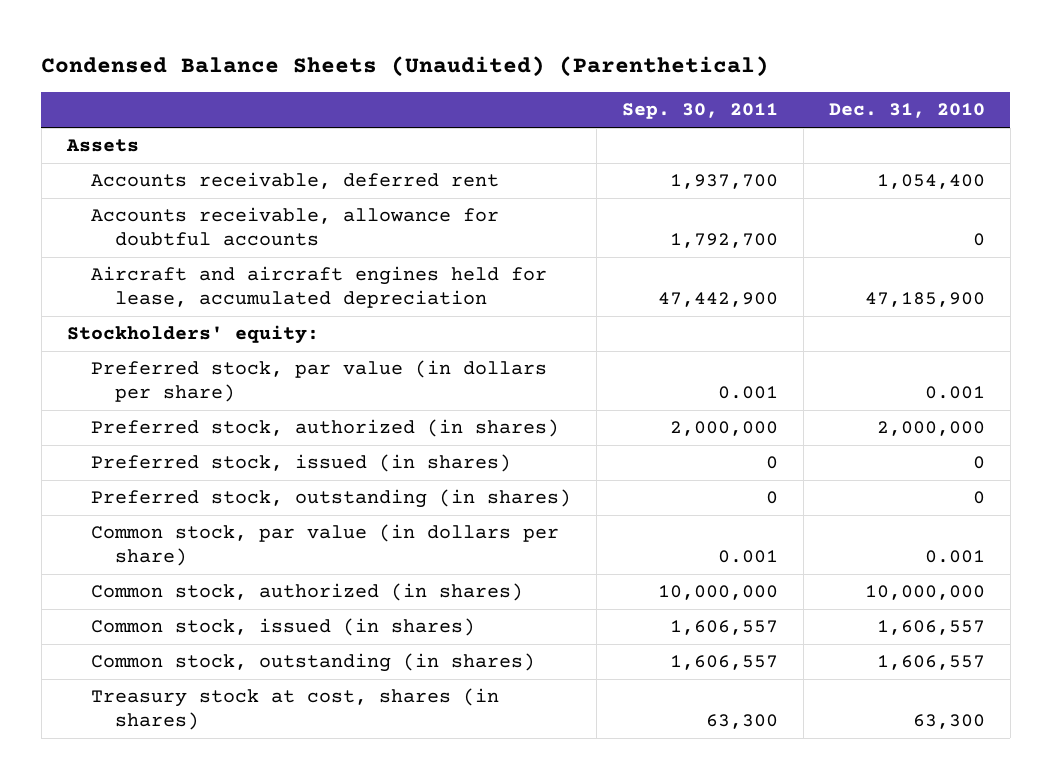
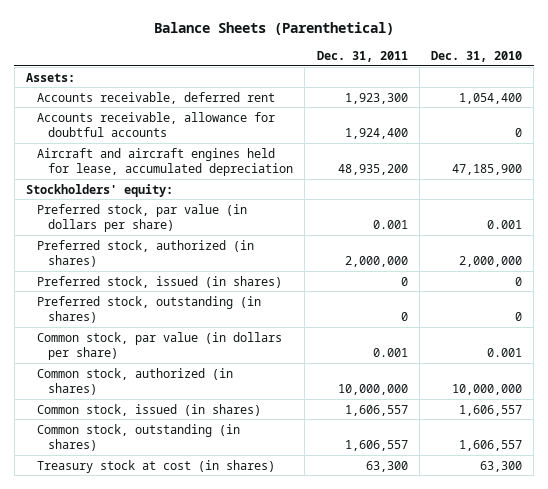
[41,56,770,78] Condensed Balance Sheets (Unaudited) (Parenthetical) -> [154,22,395,36] Balance Sheets (Parenthetical)
[621,103,778,120] Sep. 30, 2011 -> none
none -> [316,51,408,63] Dec. 31, 2011
[65,139,139,153] Assets -> [26,72,76,82] Assets:
[90,688,499,731] Treasury stock at cost, shares (in shares) -> [37,459,276,473] Treasury stock at cost (in shares)

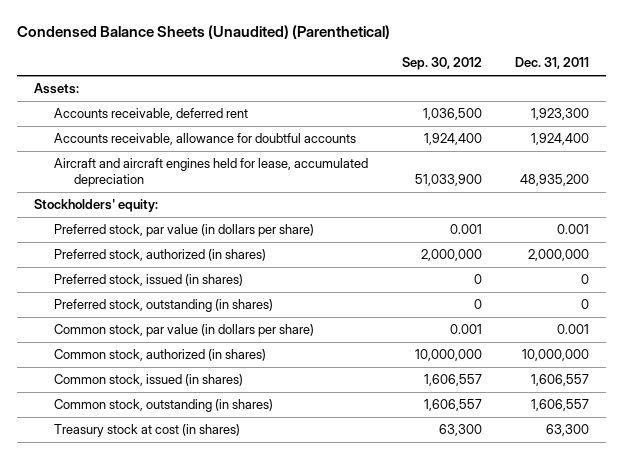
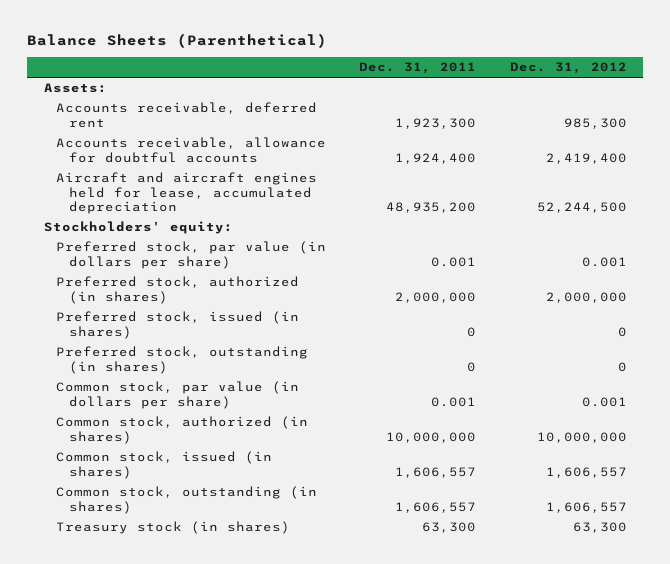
[16,24,390,39] Condensed Balance Sheets (Unaudited) (Parenthetical) -> [26,33,327,49] Balance Sheets (Parenthetical)
[401,57,482,71] Sep. 30, 2012 -> none
none -> [509,62,627,75] Dec. 31, 2012
[53,424,240,438] Treasury stock at cost (in shares) -> [56,521,291,535] Treasury stock (in shares)

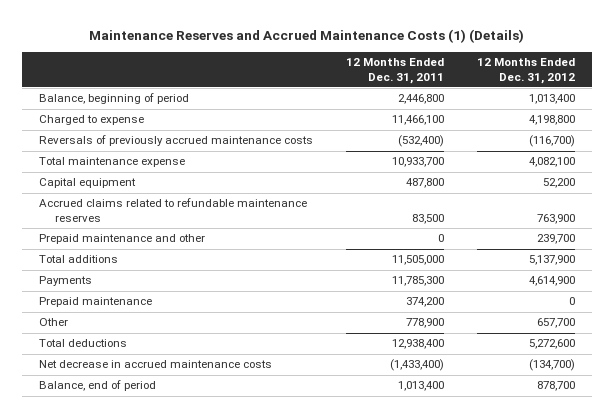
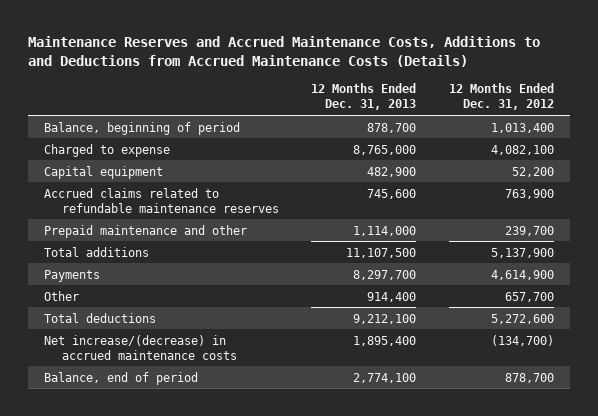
[89,29,525,44] Maintenance Reserves and Accrued Maintenance Costs (1) (Details) -> [28,36,541,67] Maintenance Reserves and Accrued Maintenance Costs, Additions to and Deductions from Accrued Maintenance Costs (Details)
[346,58,445,84] 12 Months Ended Dec. 31, 2011 -> none
none -> [311,83,417,111] 12 Months Ended Dec. 31, 2013
[38,135,313,147] Reversals of previously accrued maintenance costs -> none
[38,157,185,168] Total maintenance expense -> none
[529,115,576,126] 4,198,800 -> [490,144,554,155] 4,082,100
[38,297,152,308] Prepaid maintenance -> none
[38,360,272,369] Net decrease in accrued maintenance costs -> [44,334,238,360] Net increase/(decrease) in accrued maintenance costs

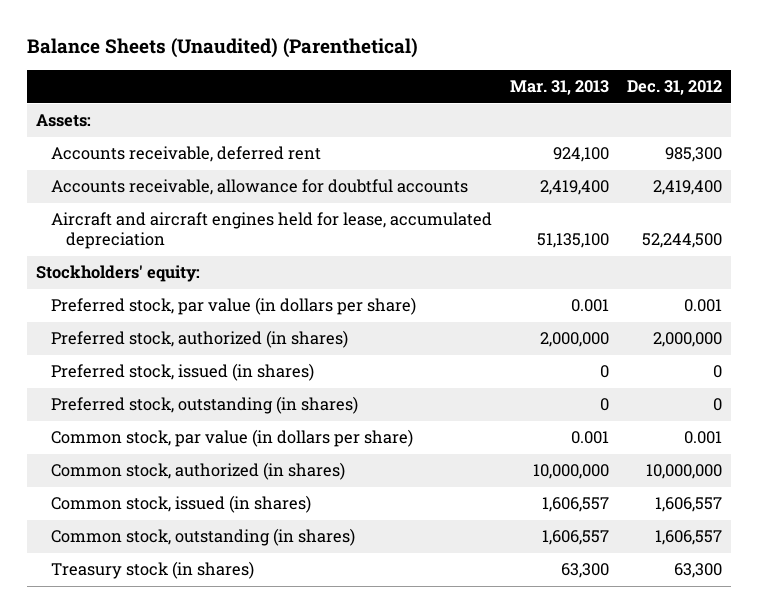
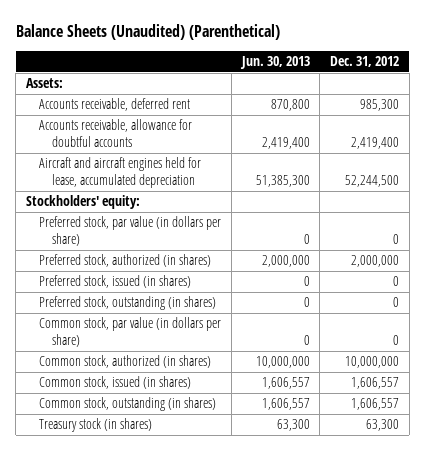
[510,80,610,96] Mar. 31, 2013 -> none
none -> [239,56,310,70] Jun. 30, 2013
[683,299,722,313] 0.001 -> [393,234,400,245] 0
[683,431,722,445] 0.001 -> [393,335,400,346] 0

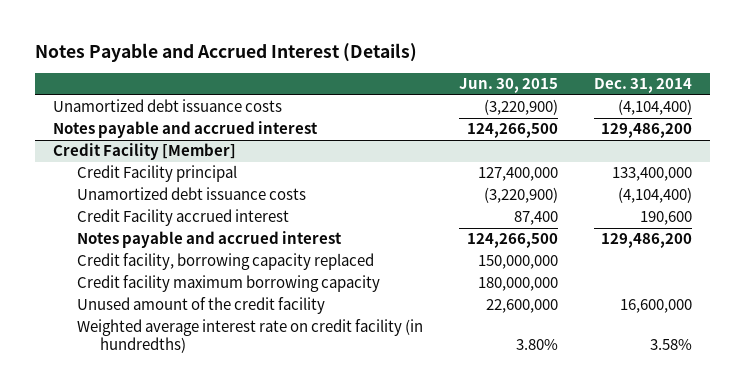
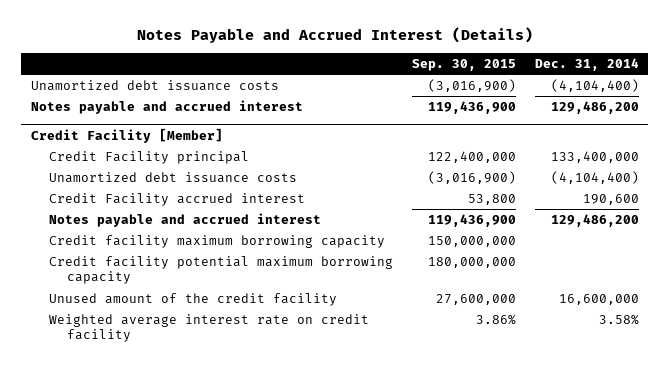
[458,78,558,94] Jun. 30, 2015 -> none
none -> [411,59,516,72] Sep. 30, 2015
[76,253,374,271] Credit facility, borrowing capacity replaced -> none
none -> [48,256,393,285] Credit facility potential maximum borrowing capacity
[76,319,423,353] Weighted average interest rate on credit facility (in hundredths) -> [48,314,369,343] Weighted average interest rate on credit facility

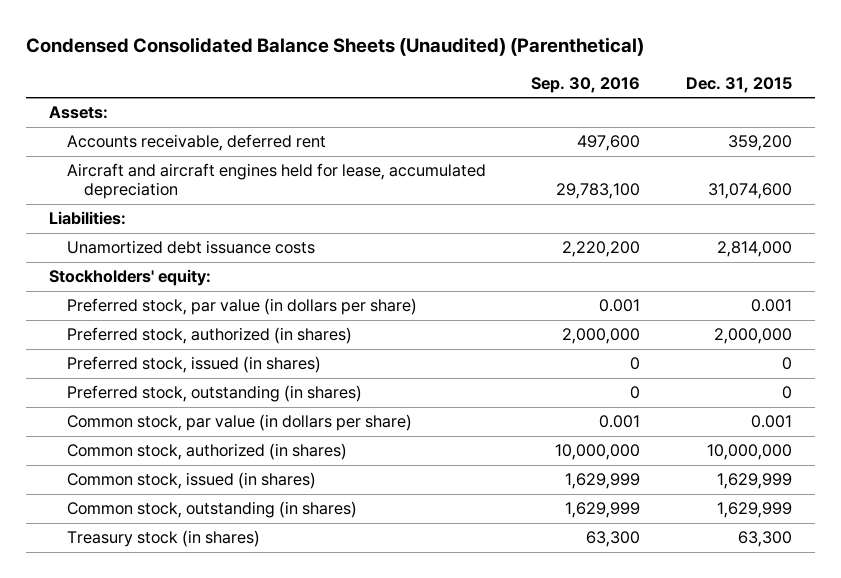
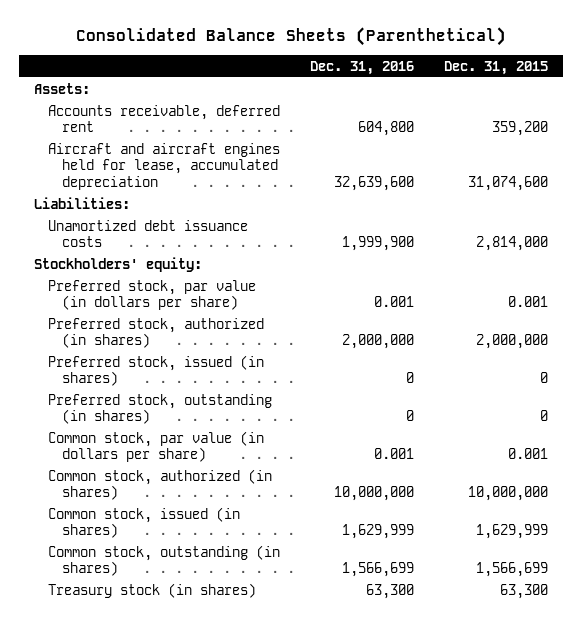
[26,36,645,56] Condensed Consolidated Balance Sheets (Unaudited) (Parenthetical) -> [75,26,506,46] Consolidated Balance Sheets (Parenthetical)
[531,76,641,93] Sep. 30, 2016 -> none
none -> [309,60,414,75] Dec. 31, 2016
[716,502,792,519] 1,629,999 -> [475,562,548,578] 1,566,699

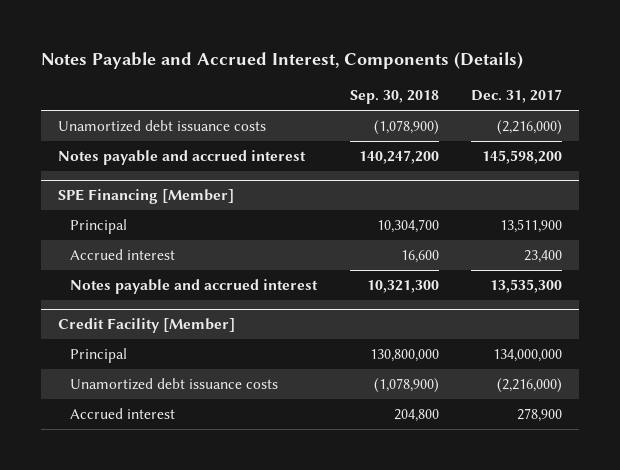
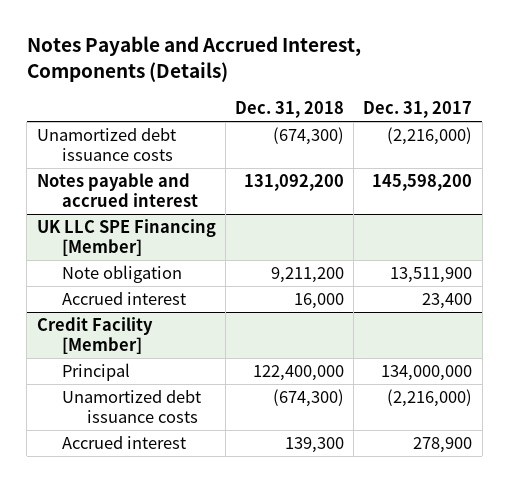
[349,90,439,105] Sep. 30, 2018 -> none
none -> [234,100,344,118] Dec. 31, 2018
[57,189,234,205] SPE Financing [Member] -> [36,219,216,257] UK LLC SPE Financing [Member]
[69,218,127,234] Principal -> [61,265,182,284] Note obligation
[69,278,318,294] Notes payable and accrued interest -> none

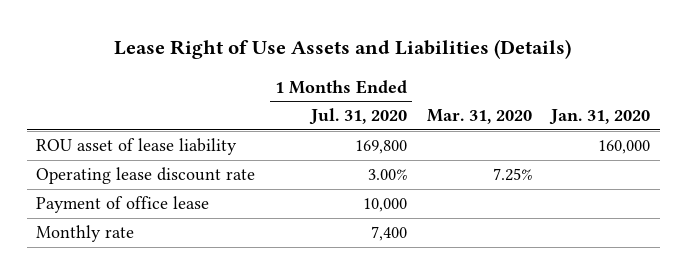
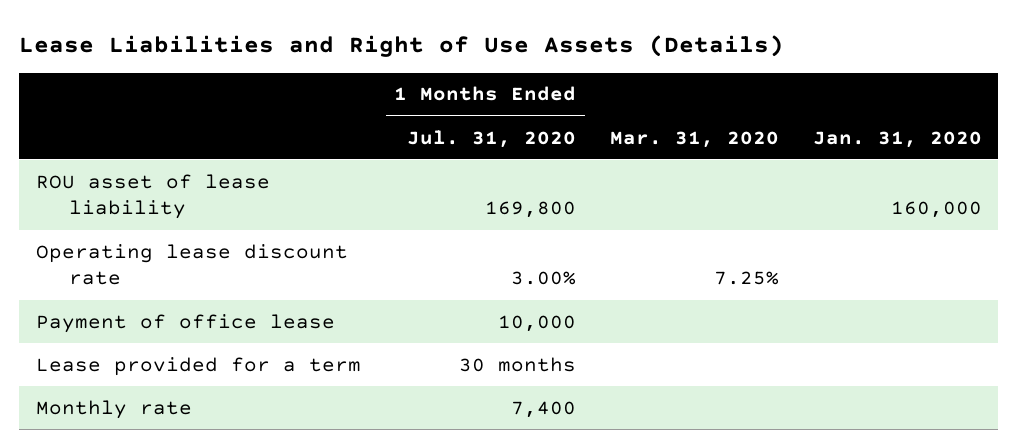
[114,39,572,60] Lease Right of Use Assets and Liabilities (Details) -> [18,34,784,57] Lease Liabilities and Right of Use Assets (Details)
none -> [35,356,361,376] Lease provided for a term

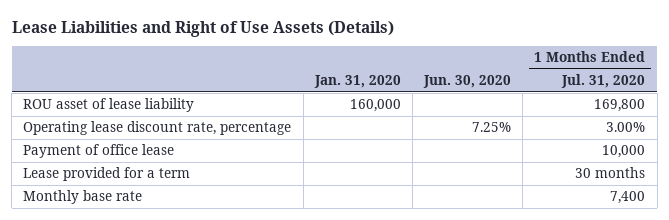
[609,130,779,148] Mar. 31, 2020 -> none
none -> [423,75,512,89] Jun. 30, 2020
[35,243,348,286] Operating lease discount rate -> [23,121,292,136] Operating lease discount rate, percentage
[35,399,192,419] Monthly rate -> [23,190,143,205] Monthly base rate

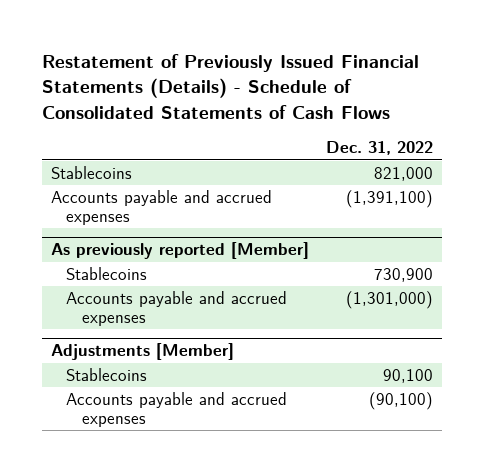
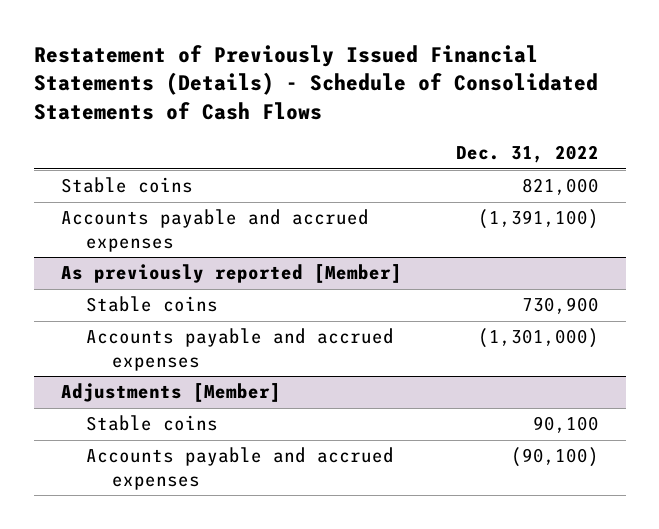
[50,165,132,179] Stablecoins -> [60,177,193,194] Stable coins
[66,266,148,280] Stablecoins -> [86,296,219,313] Stable coins
[66,367,148,381] Stablecoins -> [86,415,219,432] Stable coins

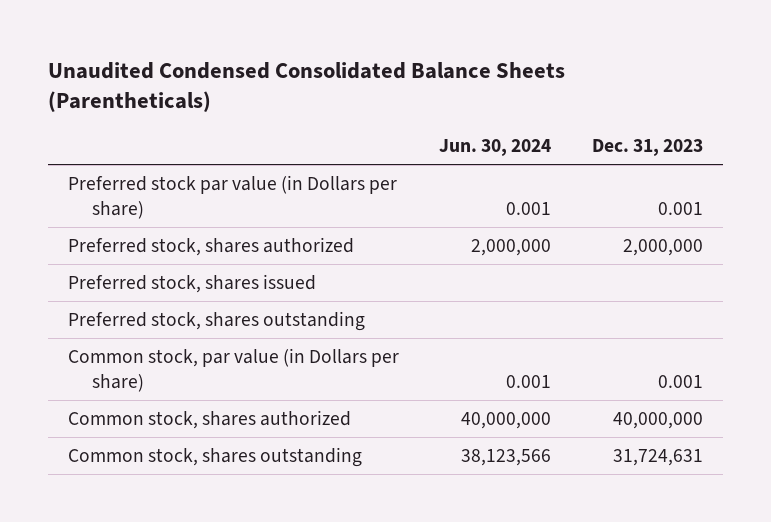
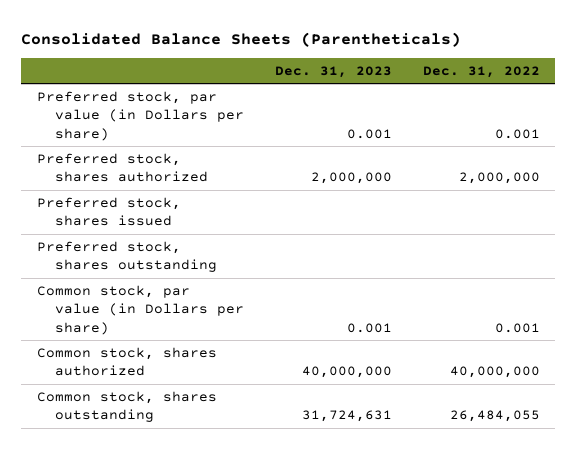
[47,61,565,112] Unaudited Condensed Consolidated Balance Sheets (Parentheticals) -> [21,31,462,47] Consolidated Balance Sheets (Parentheticals)
[439,139,552,157] Jun. 30, 2024 -> none
none -> [422,66,540,79] Dec. 31, 2022
[67,175,397,219] Preferred stock par value (in Dollars per share) -> [36,90,244,141] Preferred stock, par value (in Dollars per share)

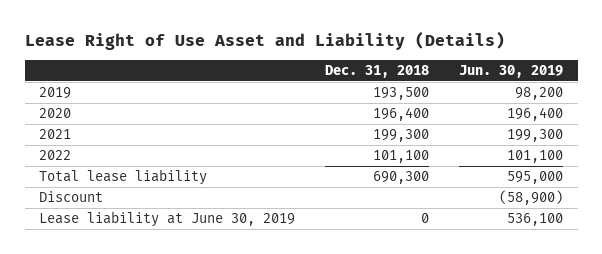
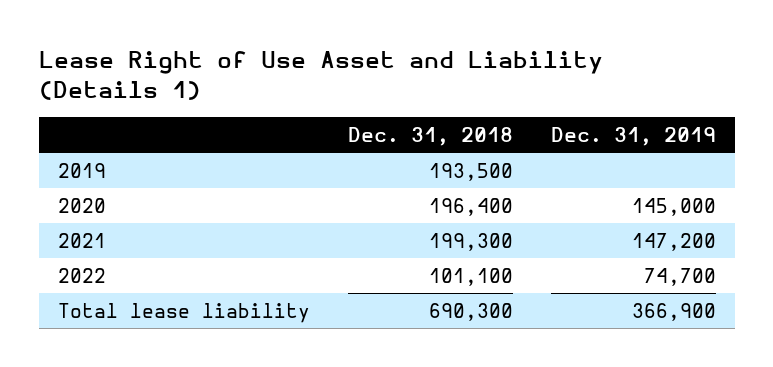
[24,30,505,50] Lease Right of Use Asset and Liability (Details) -> [38,51,603,101] Lease Right of Use Asset and Liability (Details 1)
[458,64,563,78] Jun. 30, 2019 -> none
none -> [550,127,716,147] Dec. 31, 2019
[39,191,104,203] Discount -> none
[39,211,296,228] Lease liability at June 30, 2019 -> none

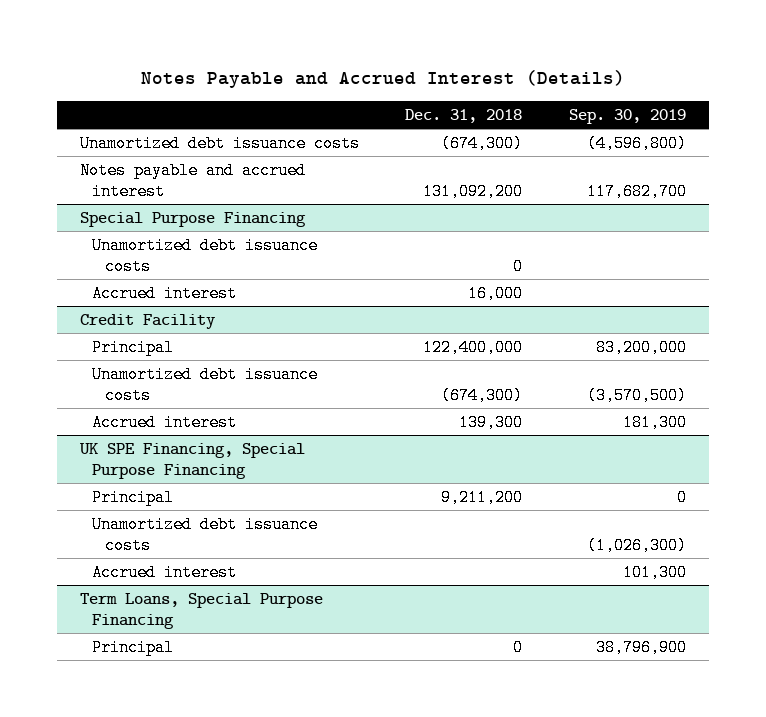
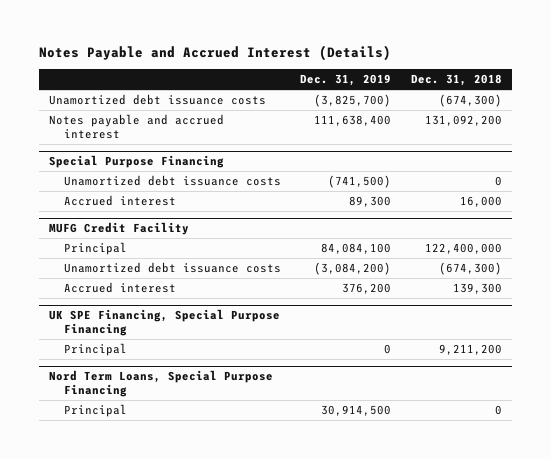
[568,109,686,125] Sep. 30, 2019 -> none
none -> [300,74,392,87] Dec. 31, 2019
[80,313,217,329] Credit Facility -> [49,222,190,236] MUFG Credit Facility
[92,515,319,555] Unamortized debt issuance costs -> none
[92,563,238,581] Accrued interest -> none
[80,592,324,630] Term Loans, Special Purpose Financing -> [49,370,274,398] Nord Term Loans, Special Purpose Financing

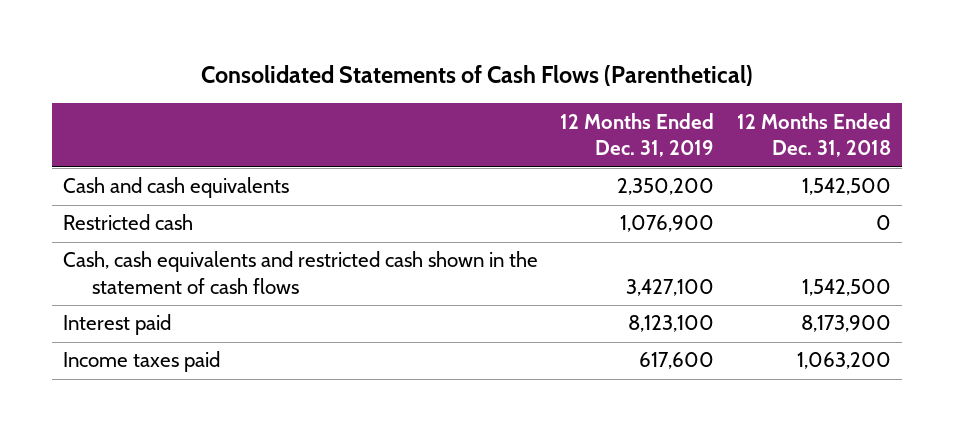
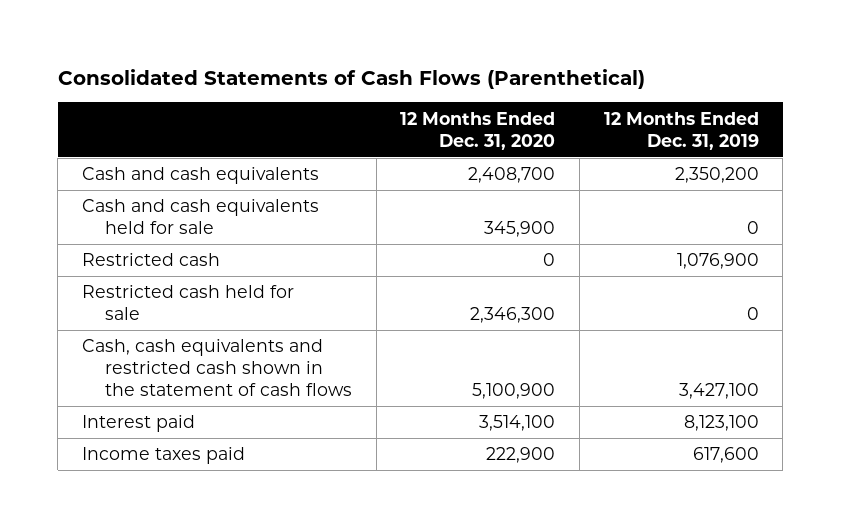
[736,112,891,158] 12 Months Ended Dec. 31, 2018 -> none
none -> [400,111,556,150] 12 Months Ended Dec. 31, 2020
none -> [81,199,319,235] Cash and cash equivalents held for sale
none -> [81,285,294,321] Restricted cash held for sale

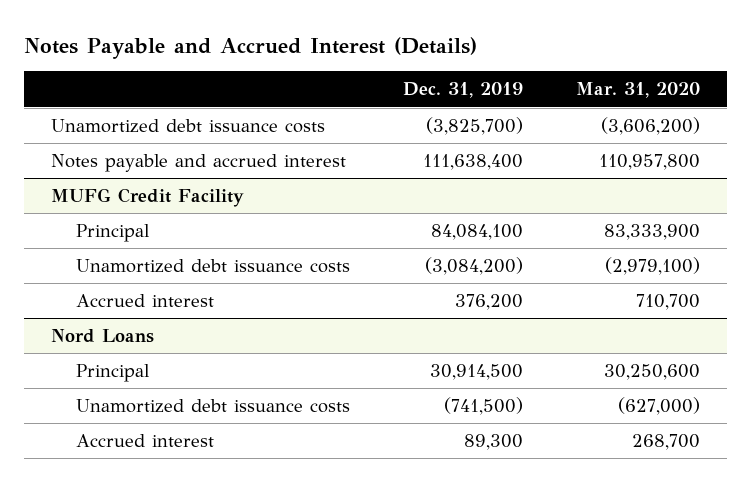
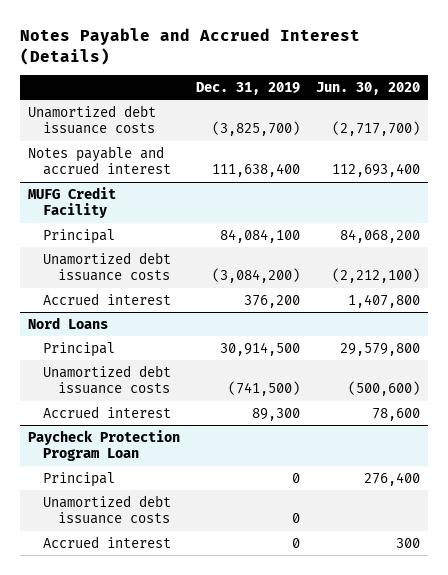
[576,82,701,99] Mar. 31, 2020 -> none
none -> [315,81,420,95] Jun. 30, 2020
none -> [28,429,181,462] Paycheck Protection Program Loan
none -> [43,471,116,487] Principal
none -> [43,494,172,525] Unamortized debt issuance costs
none -> [43,535,172,548] Accrued interest

